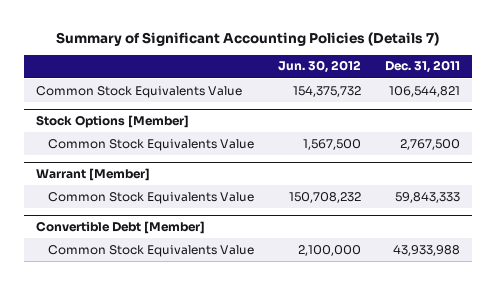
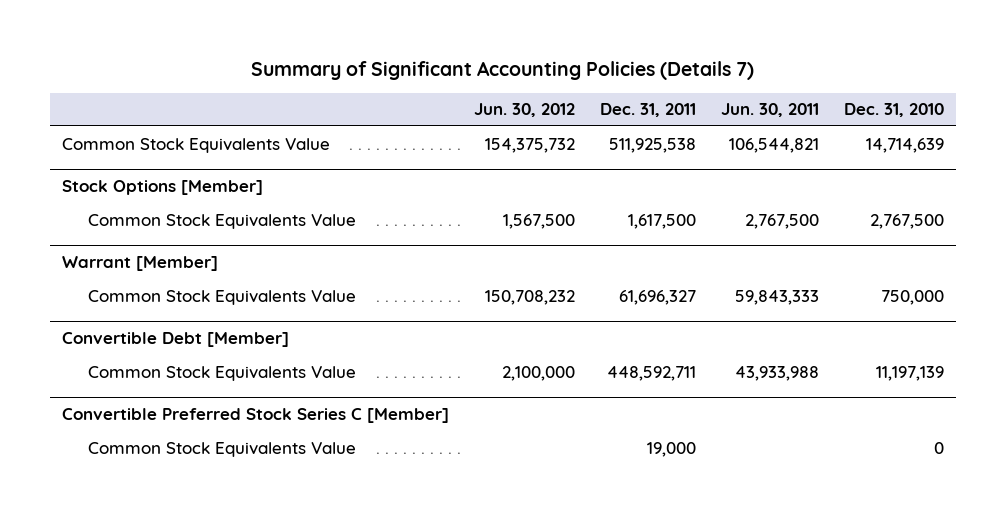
none -> [720,103,819,118] Jun. 30, 2011
none -> [843,103,944,118] Dec. 31, 2010
[389,85,461,97] 106,544,821 -> [608,137,696,153] 511,925,538
[400,138,461,150] 2,767,500 -> [627,213,696,229] 1,617,500
[395,191,461,203] 59,843,333 -> [618,289,696,305] 61,696,327
[393,244,461,256] 43,933,988 -> [606,365,696,381] 448,592,711
none -> [62,408,450,424] Convertible Preferred Stock Series C [Member]
none -> [87,441,356,457] Common Stock Equivalents Value

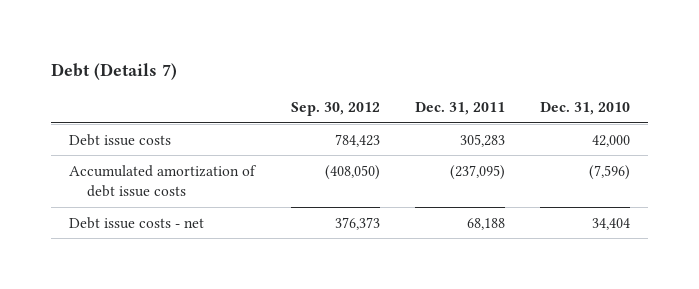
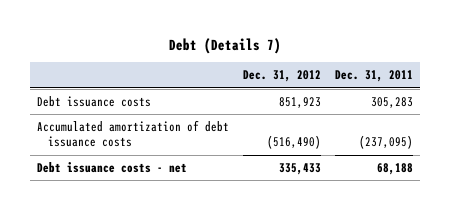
[290,102,380,117] Sep. 30, 2012 -> none
[540,102,631,116] Dec. 31, 2010 -> none
none -> [243,70,322,83] Dec. 31, 2012
[69,133,172,146] Debt issue costs -> [37,96,152,108] Debt issuance costs
[69,164,258,198] Accumulated amortization of debt issue costs -> [37,120,230,148] Accumulated amortization of debt issuance costs
[69,216,205,229] Debt issue costs - net -> [37,162,188,174] Debt issuance costs - net

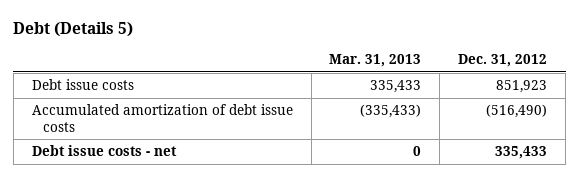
[169,37,282,54] Debt (Details 7) -> [13,21,134,37] Debt (Details 5)
[335,70,414,83] Dec. 31, 2011 -> none
none -> [329,54,422,68] Mar. 31, 2013
[37,96,152,108] Debt issuance costs -> [31,79,134,91] Debt issue costs
[37,120,230,148] Accumulated amortization of debt issuance costs -> [31,104,293,132] Accumulated amortization of debt issue costs
[37,162,188,174] Debt issuance costs - net -> [31,145,177,157] Debt issue costs - net

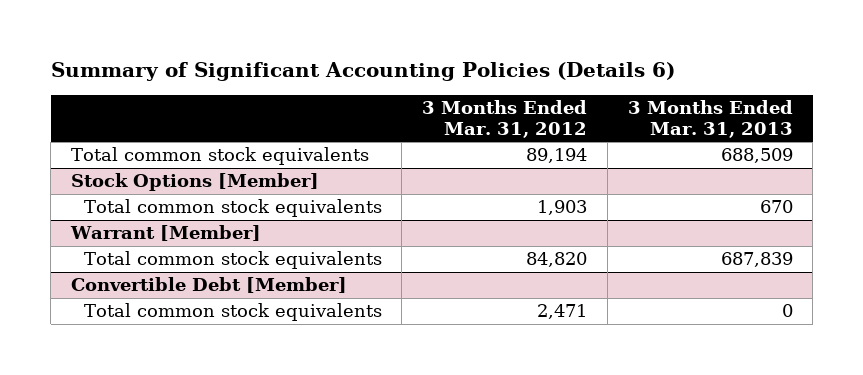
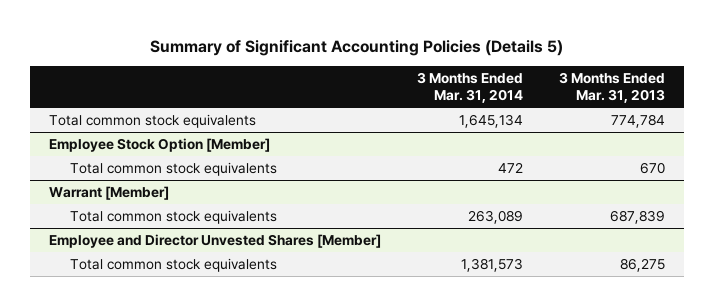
[50,62,675,82] Summary of Significant Accounting Policies (Details 6) -> [150,39,564,56] Summary of Significant Accounting Policies (Details 5)
[422,100,588,138] 3 Months Ended Mar. 31, 2012 -> none
none -> [417,71,524,104] 3 Months Ended Mar. 31, 2014
[720,148,793,164] 688,509 -> [611,114,666,129] 774,784
[70,173,319,192] Stock Options [Member] -> [48,138,270,153] Employee Stock Option [Member]
[70,277,347,294] Convertible Debt [Member] -> none
none -> [48,234,381,249] Employee and Director Unvested Shares [Member]
[781,304,793,318] 0 -> [620,258,666,273] 86,275

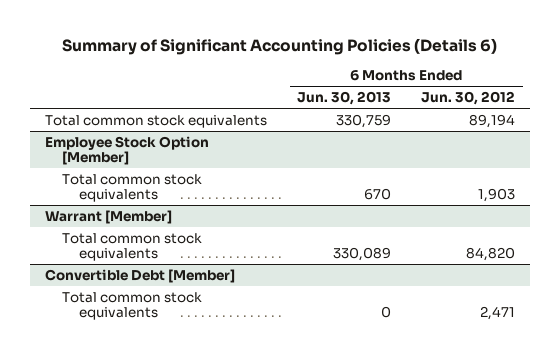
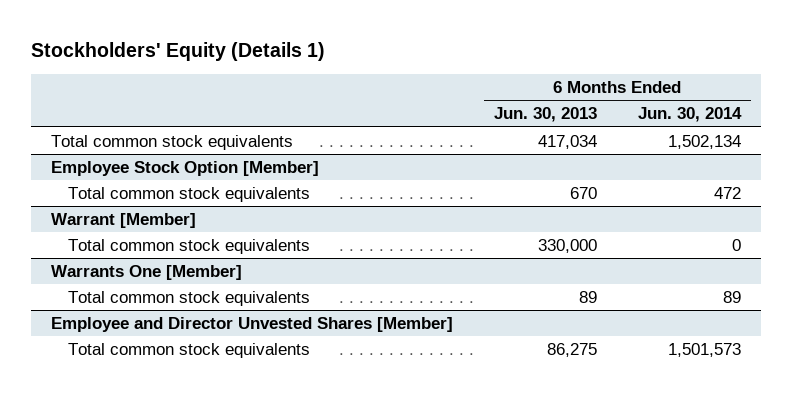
[62,37,498,55] Summary of Significant Accounting Policies (Details 6) -> [31,42,326,62] Stockholders' Equity (Details 1)
[421,91,516,106] Jun. 30, 2012 -> none
none -> [637,107,742,123] Jun. 30, 2014
[336,113,392,128] 330,759 -> [538,134,598,149] 417,034
[44,268,235,283] Convertible Debt [Member] -> none
[333,247,392,262] 330,089 -> [538,238,598,253] 330,000
none -> [51,264,243,280] Warrants One [Member]
[381,306,392,319] 0 -> [579,290,598,303] 89
none -> [51,316,454,332] Employee and Director Unvested Shares [Member]
none -> [67,342,310,358] Total common stock equivalents

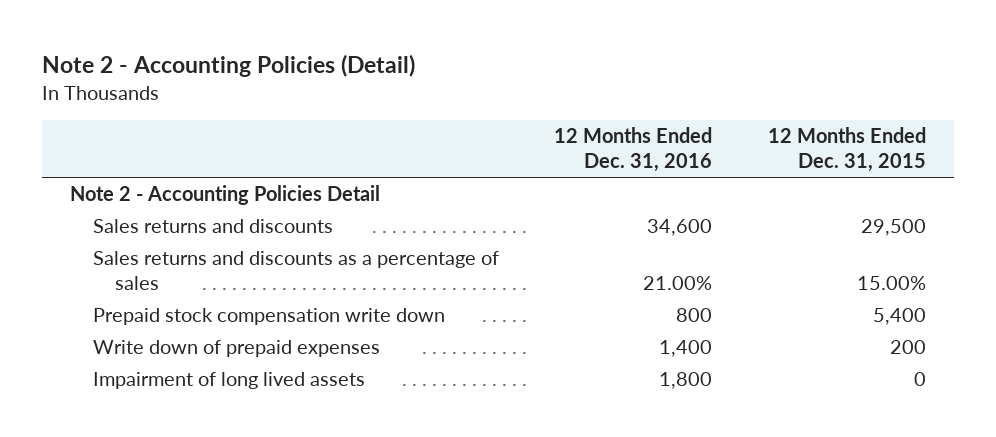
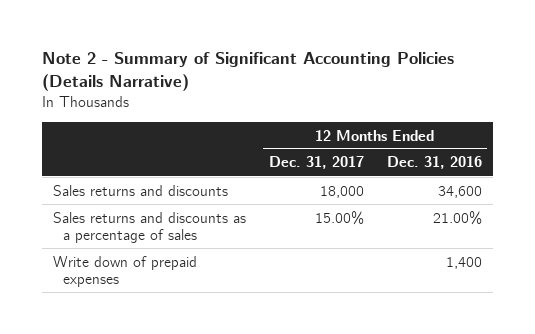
[42,54,416,78] Note 2 - Accounting Policies (Detail) -> [41,52,454,92] Note 2 - Summary of Significant Accounting Policies (Details Narrative)
[768,127,927,173] 12 Months Ended Dec. 31, 2015 -> none
none -> [268,156,364,170] Dec. 31, 2017
[70,185,381,206] Note 2 - Accounting Policies Detail -> none
[92,308,445,326] Prepaid stock compensation write down -> none
[92,372,365,390] Impairment of long lived assets -> none

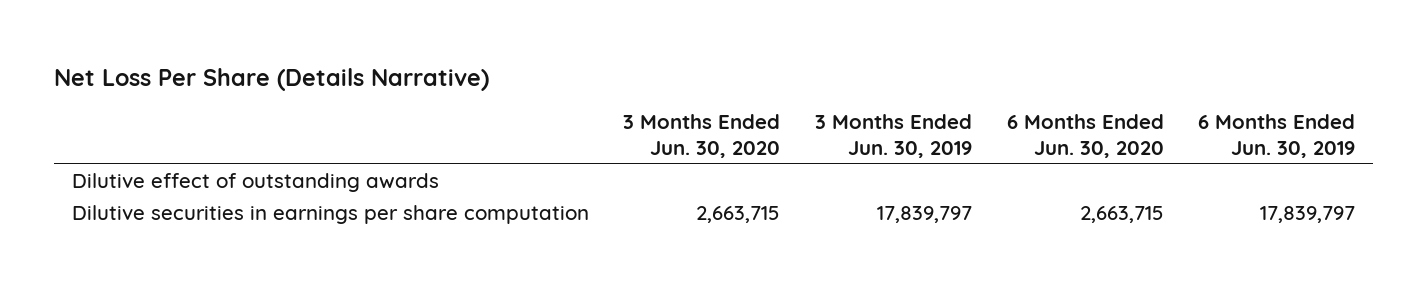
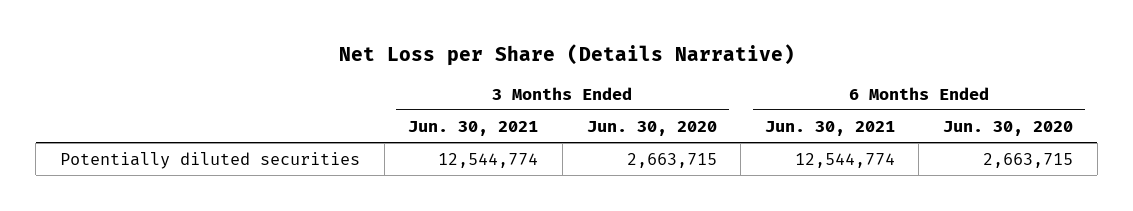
[54,67,490,91] Net Loss Per Share (Details Narrative) -> [338,44,795,67] Net Loss per Share (Details Narrative)
[815,114,973,159] 3 Months Ended Jun. 30, 2019 -> none
[1198,114,1356,159] 6 Months Ended Jun. 30, 2019 -> none
none -> [408,120,539,136] Jun. 30, 2021
none -> [764,120,895,136] Jun. 30, 2021
[71,173,439,193] Dilutive effect of outstanding awards -> none
[71,205,589,225] Dilutive securities in earnings per share computation -> [60,151,361,169] Potentially diluted securities

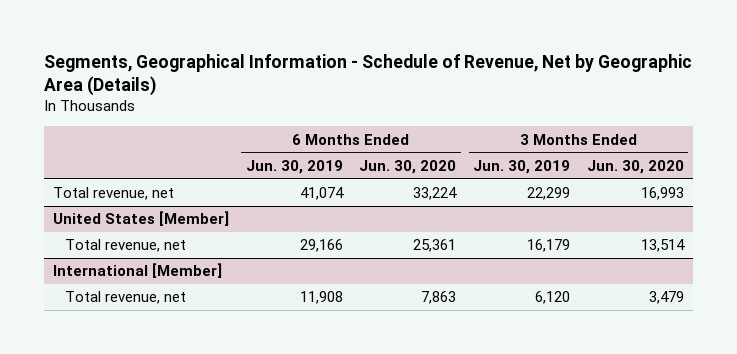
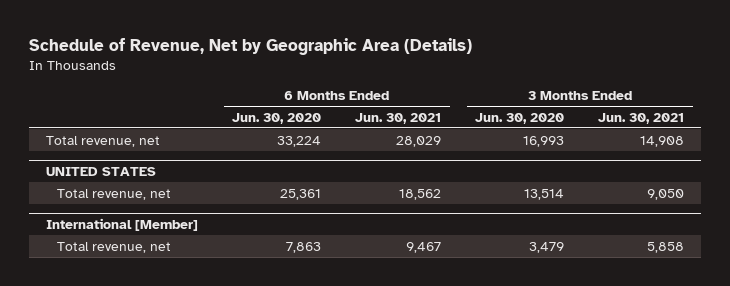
[44,53,693,96] Segments, Geographical Information - Schedule of Revenue, Net by Geographic Area (Details) -> [29,38,473,56] Schedule of Revenue, Net by Geographic Area (Details)
[245,159,343,174] Jun. 30, 2019 -> none
[473,159,571,174] Jun. 30, 2019 -> none
none -> [355,112,442,124] Jun. 30, 2021
none -> [598,112,685,124] Jun. 30, 2021
[52,211,229,227] United States [Member] -> [46,166,157,176] UNITED STATES

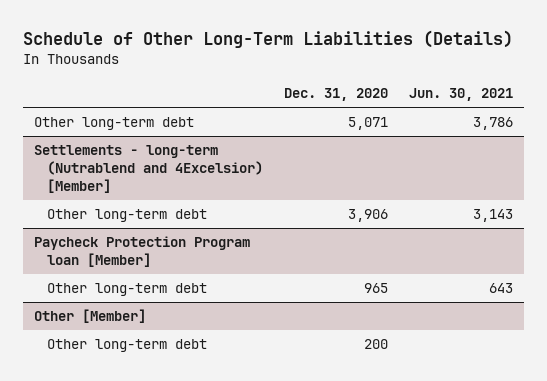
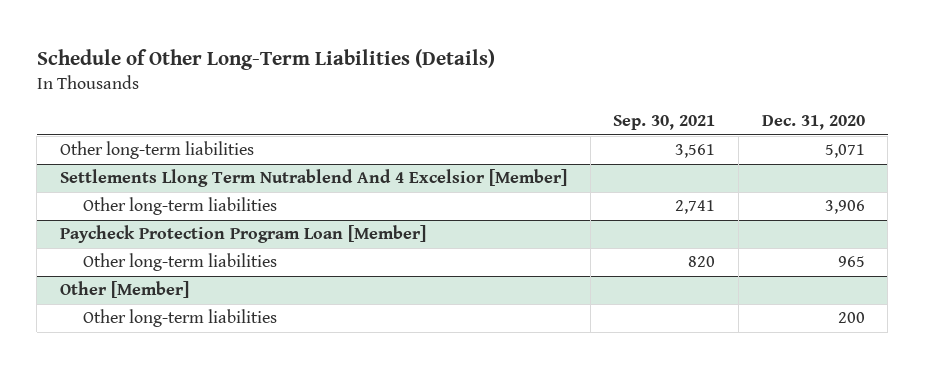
[409,88,514,102] Jun. 30, 2021 -> none
none -> [613,115,716,131] Sep. 30, 2021
[33,117,194,131] Other long-term debt -> [60,141,255,160] Other long-term liabilities
[33,145,263,194] Settlements - long-term (Nutrablend and 4Excelsior) [Member] -> [60,169,568,188] Settlements Llong Term Nutrablend And 4 Excelsior [Member]
[46,209,207,223] Other long-term debt -> [83,197,278,216] Other long-term liabilities
[33,236,250,268] Paycheck Protection Program loan [Member] -> [60,225,427,244] Paycheck Protection Program Loan [Member]
[46,283,207,297] Other long-term debt -> [83,253,278,272] Other long-term liabilities
[46,339,207,353] Other long-term debt -> [83,309,278,328] Other long-term liabilities

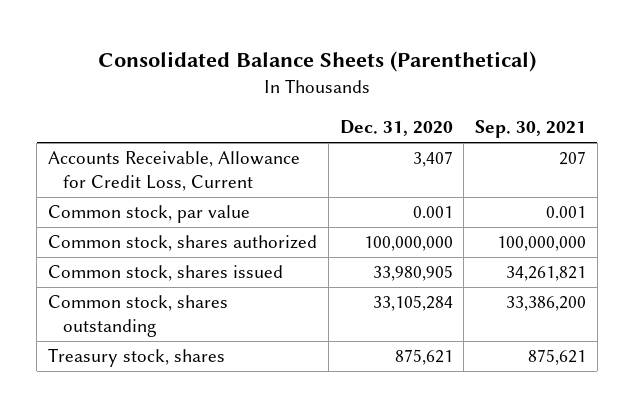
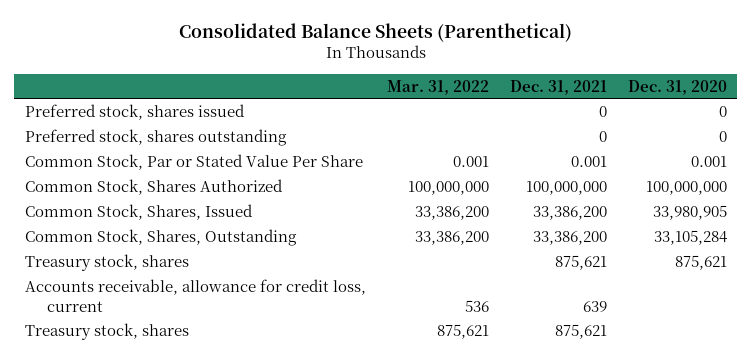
[475,120,587,139] Sep. 30, 2021 -> none
none -> [386,79,489,95] Mar. 31, 2022
none -> [509,79,607,95] Dec. 31, 2021
[48,151,301,192] Accounts Receivable, Allowance for Credit Loss, Current -> none
none -> [24,104,245,121] Preferred stock, shares issued
none -> [24,129,287,147] Preferred stock, shares outstanding
[48,205,251,224] Common stock, par value -> [24,154,363,171] Common Stock, Par or Stated Value Per Share
[48,235,318,252] Common stock, shares authorized -> [24,179,283,196] Common Stock, Shares Authorized
[48,265,284,282] Common stock, shares issued -> [24,204,253,221] Common Stock, Shares, Issued
[48,295,229,338] Common stock, shares outstanding -> [24,229,297,247] Common Stock, Shares, Outstanding
none -> [24,279,366,312] Accounts receivable, allowance for credit loss, current
none -> [24,323,189,341] Treasury stock, shares

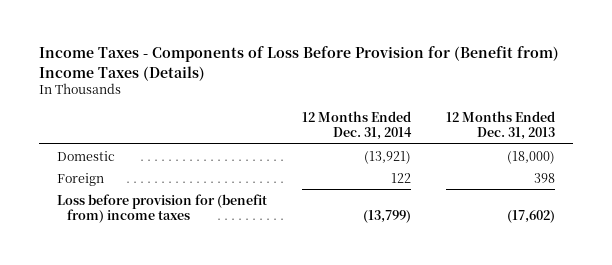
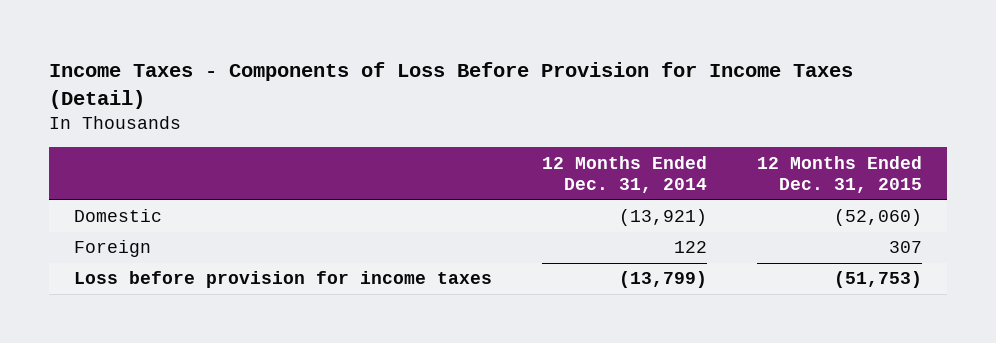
[39,46,560,81] Income Taxes - Components of Loss Before Provision for (Benefit from) Income Taxes (Details) -> [49,62,854,110] Income Taxes - Components of Loss Before Provision for Income Taxes (Detail)
[446,111,556,141] 12 Months Ended Dec. 31, 2013 -> none
none -> [756,155,922,194] 12 Months Ended Dec. 31, 2015
[56,193,267,223] Loss before provision for (benefit from) income taxes -> [74,271,493,289] Loss before provision for income taxes

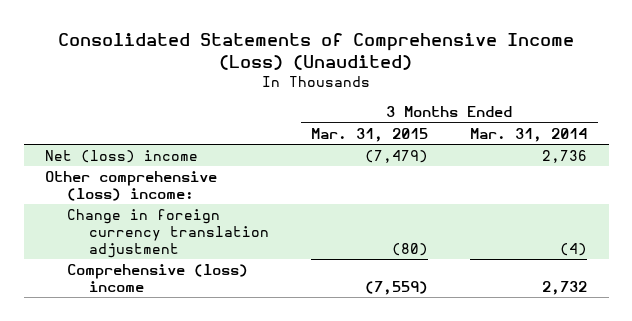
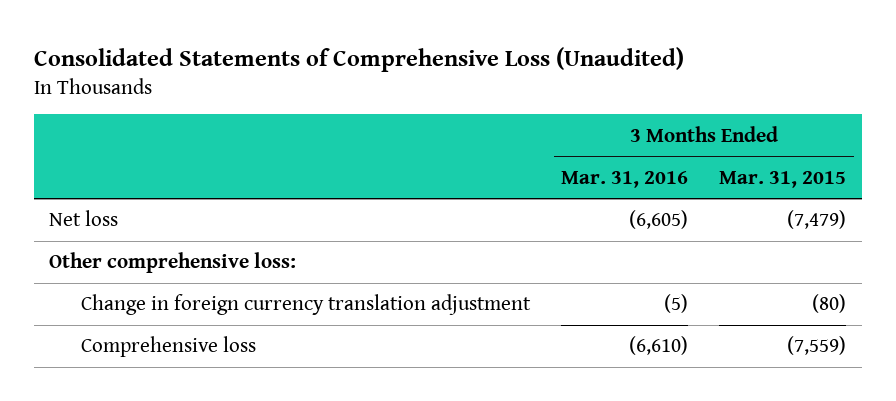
[58,32,575,70] Consolidated Statements of Comprehensive Income (Loss) (Unaudited) -> [34,46,685,72] Consolidated Statements of Comprehensive Loss (Unaudited)
[470,127,588,142] Mar. 31, 2014 -> none
none -> [561,170,689,188] Mar. 31, 2016
[44,150,198,164] Net (loss) income -> [49,210,119,227] Net loss
[44,171,217,202] Other comprehensive (loss) income: -> [49,252,297,274] Other comprehensive loss:
[67,264,249,293] Comprehensive (loss) income -> [81,336,257,358] Comprehensive loss

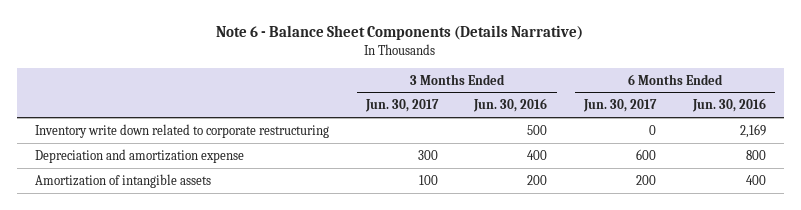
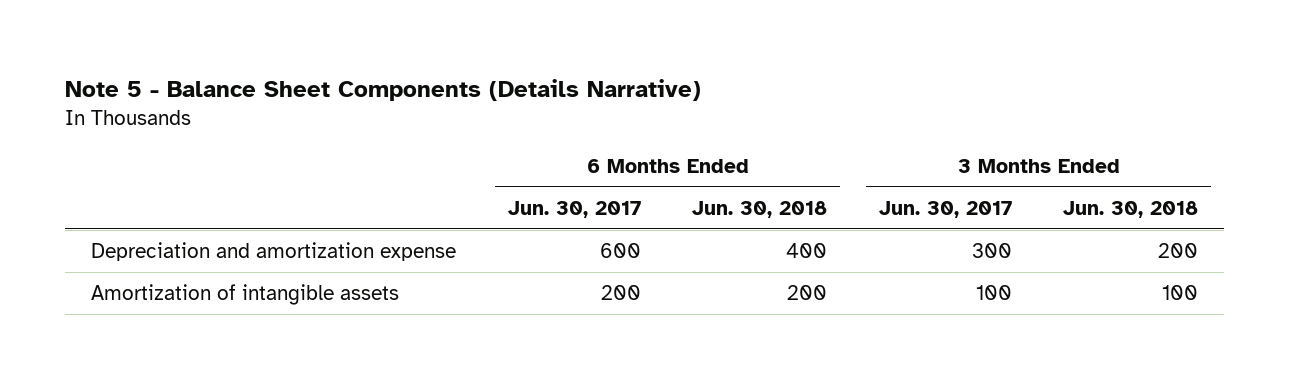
[216,25,584,41] Note 6 - Balance Sheet Components (Details Narrative) -> [65,79,702,102] Note 5 - Balance Sheet Components (Details Narrative)
[473,98,548,113] Jun. 30, 2016 -> none
[691,98,766,113] Jun. 30, 2016 -> none
none -> [692,200,828,218] Jun. 30, 2018
none -> [1063,200,1199,218] Jun. 30, 2018
[35,123,330,138] Inventory write down related to corporate restructuring -> none

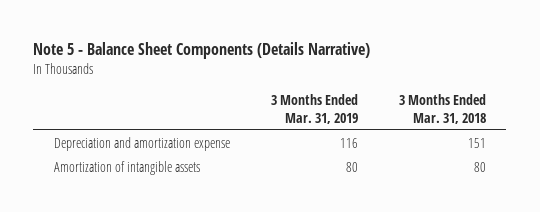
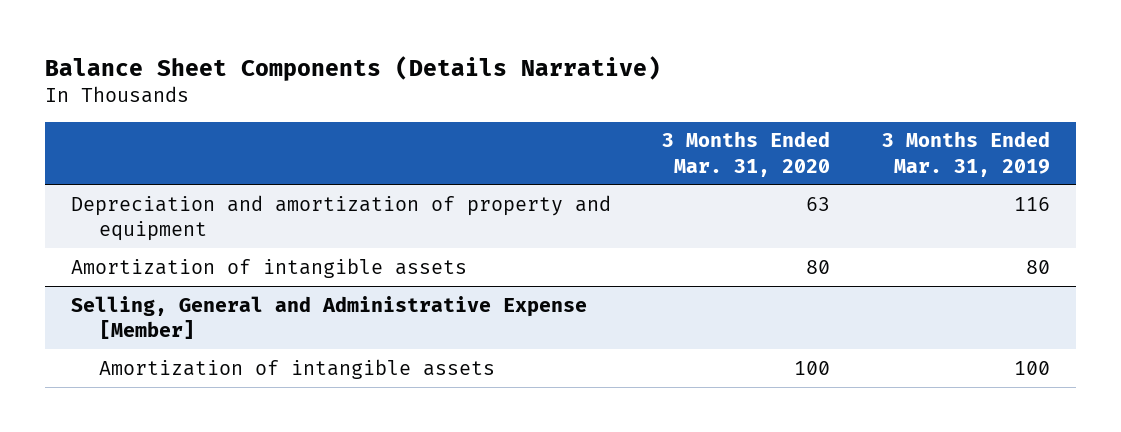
[33,42,371,60] Note 5 - Balance Sheet Components (Details Narrative) -> [44,55,661,81] Balance Sheet Components (Details Narrative)
[398,93,486,124] 3 Months Ended Mar. 31, 2018 -> none
none -> [662,131,831,177] 3 Months Ended Mar. 31, 2020
[53,137,230,152] Depreciation and amortization expense -> [70,194,611,241] Depreciation and amortization of property and equipment
none -> [70,295,587,339] Selling, General and Administrative Expense [Member]
none -> [99,358,496,379] Amortization of intangible assets

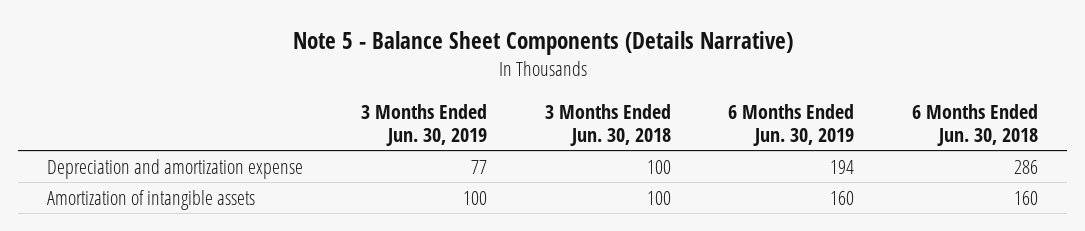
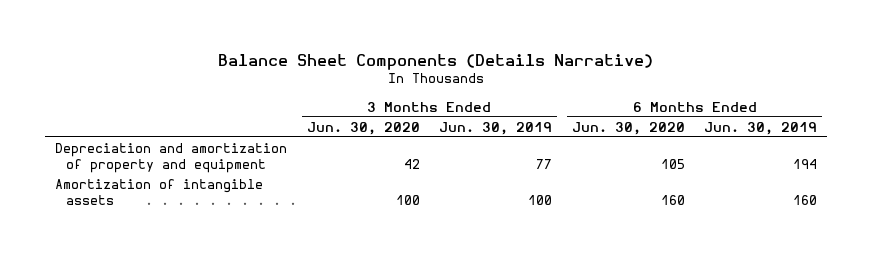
[292,31,793,56] Note 5 - Balance Sheet Components (Details Narrative) -> [218,53,654,70] Balance Sheet Components (Details Narrative)
[544,103,671,147] 3 Months Ended Jun. 30, 2018 -> none
[912,103,1039,147] 6 Months Ended Jun. 30, 2018 -> none
none -> [306,121,420,135] Jun. 30, 2020
none -> [571,121,685,135] Jun. 30, 2020
[47,158,304,179] Depreciation and amortization expense -> [55,142,288,173] Depreciation and amortization of property and equipment

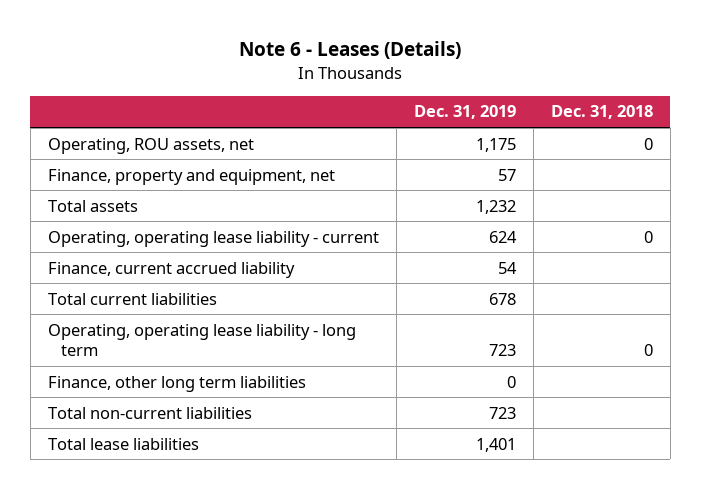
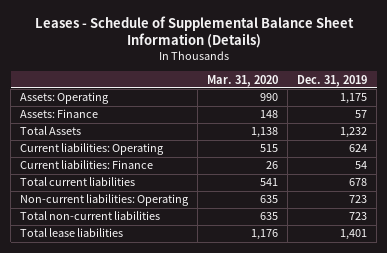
[239,41,462,60] Note 6 - Leases (Details) -> [34,15,354,49] Leases - Schedule of Supplemental Balance Sheet Information (Details)
[550,105,653,120] Dec. 31, 2018 -> none
none -> [207,74,279,87] Mar. 31, 2020
[47,137,254,154] Operating, ROU assets, net -> [20,92,110,105] Assets: Operating
[47,168,335,185] Finance, property and equipment, net -> [20,109,99,119] Assets: Finance
[47,199,138,212] Total assets -> [20,126,82,136] Total Assets
[47,230,379,247] Operating, operating lease liability - current -> [20,143,165,156] Current liabilities: Operating
[47,261,295,278] Finance, current accrued liability -> [20,160,154,170] Current liabilities: Finance
[47,375,306,392] Finance, other long term liabilities -> none
[47,323,356,357] Operating, operating lease liability - long term -> [20,194,190,207] Non-current liabilities: Operating

